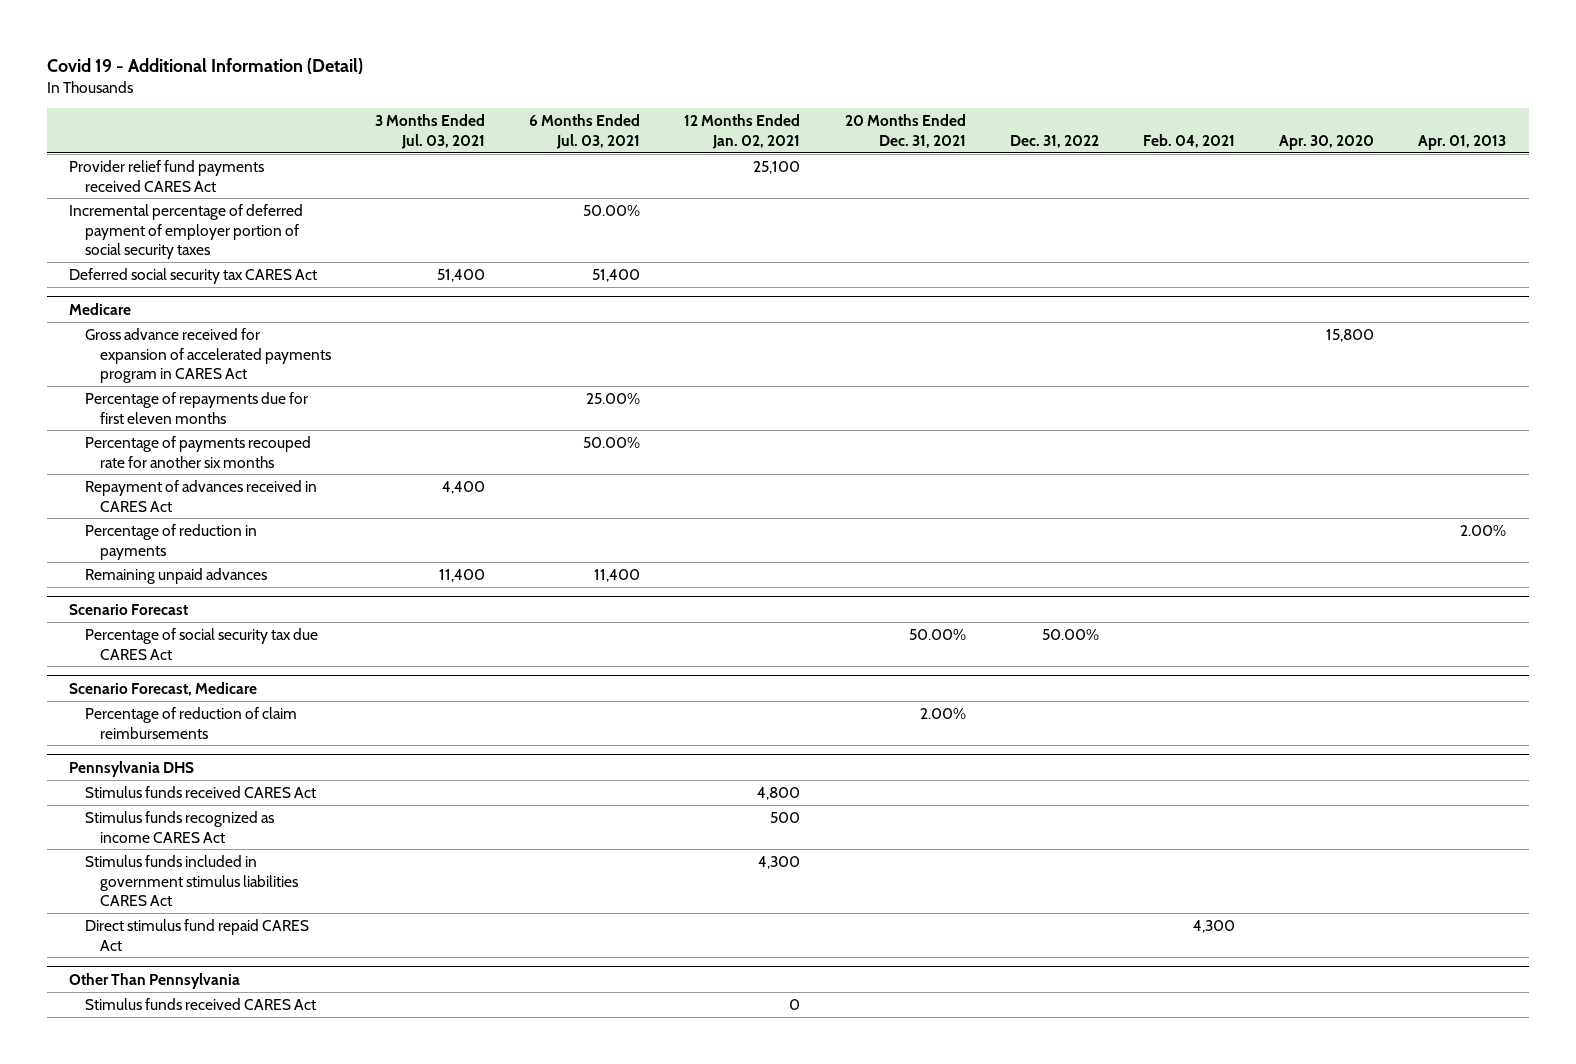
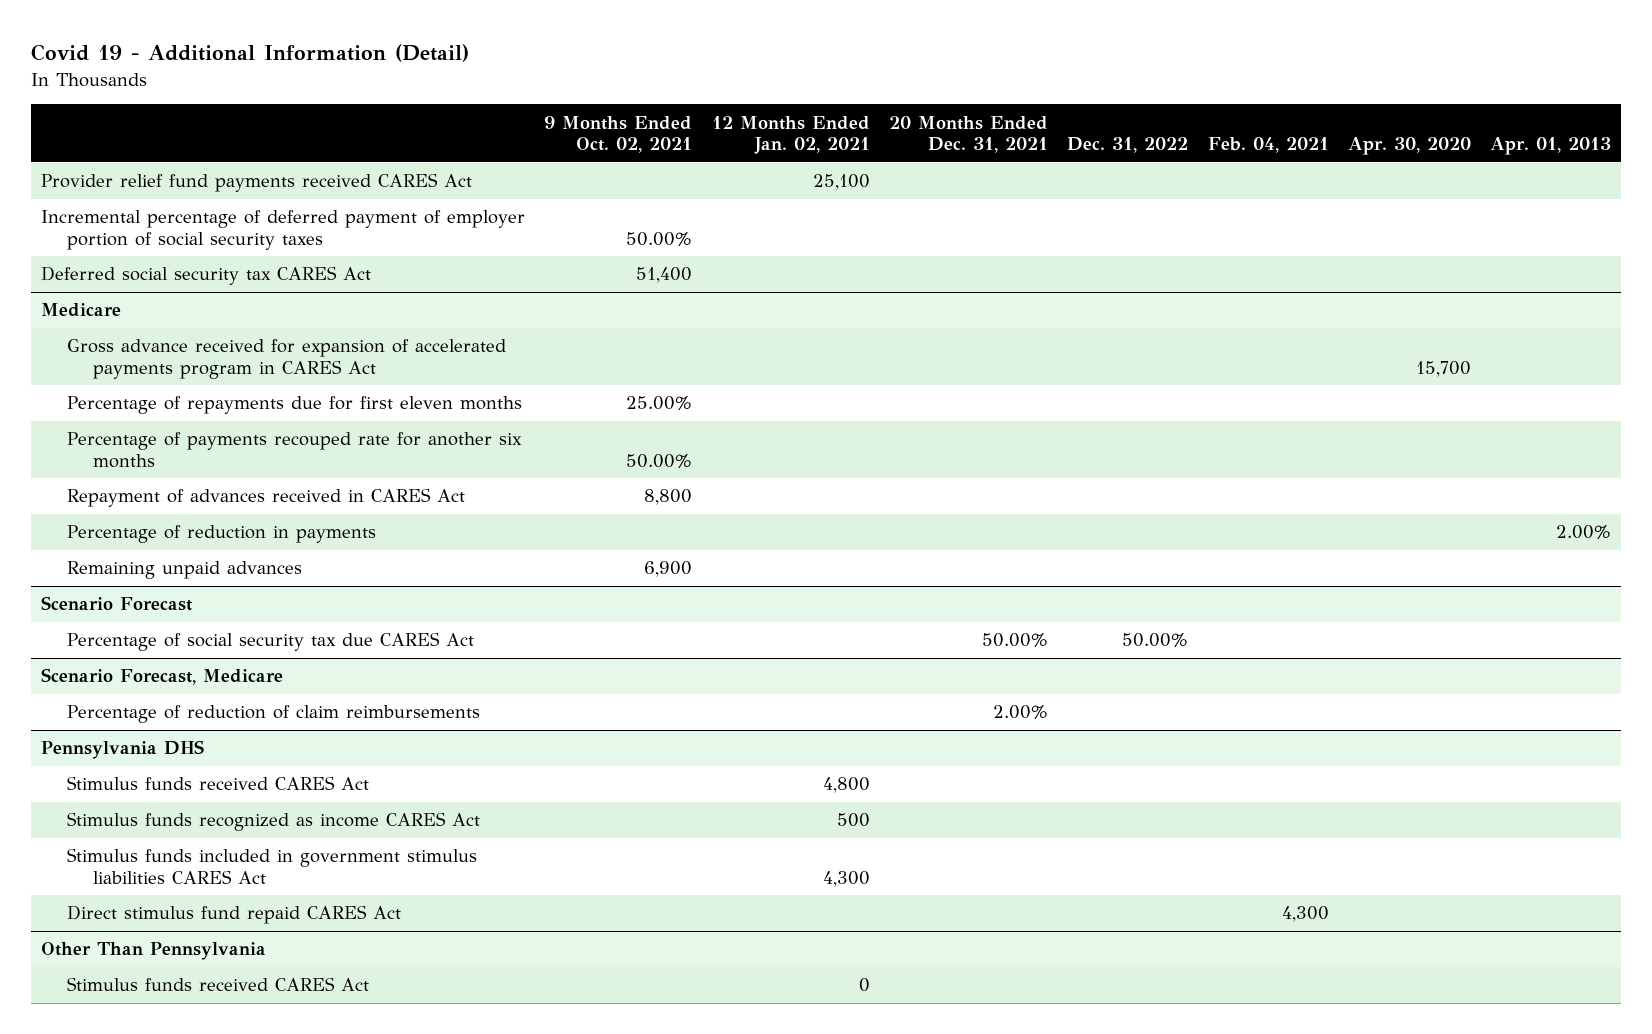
[374,114,485,150] 3 Months Ended Jul. 03, 2021 -> none
[529,114,641,150] 6 Months Ended Jul. 03, 2021 -> none
none -> [544,115,693,154] 9 Months Ended Oct. 02, 2021
[1326,328,1375,342] 15,800 -> [1415,360,1471,377] 15,700

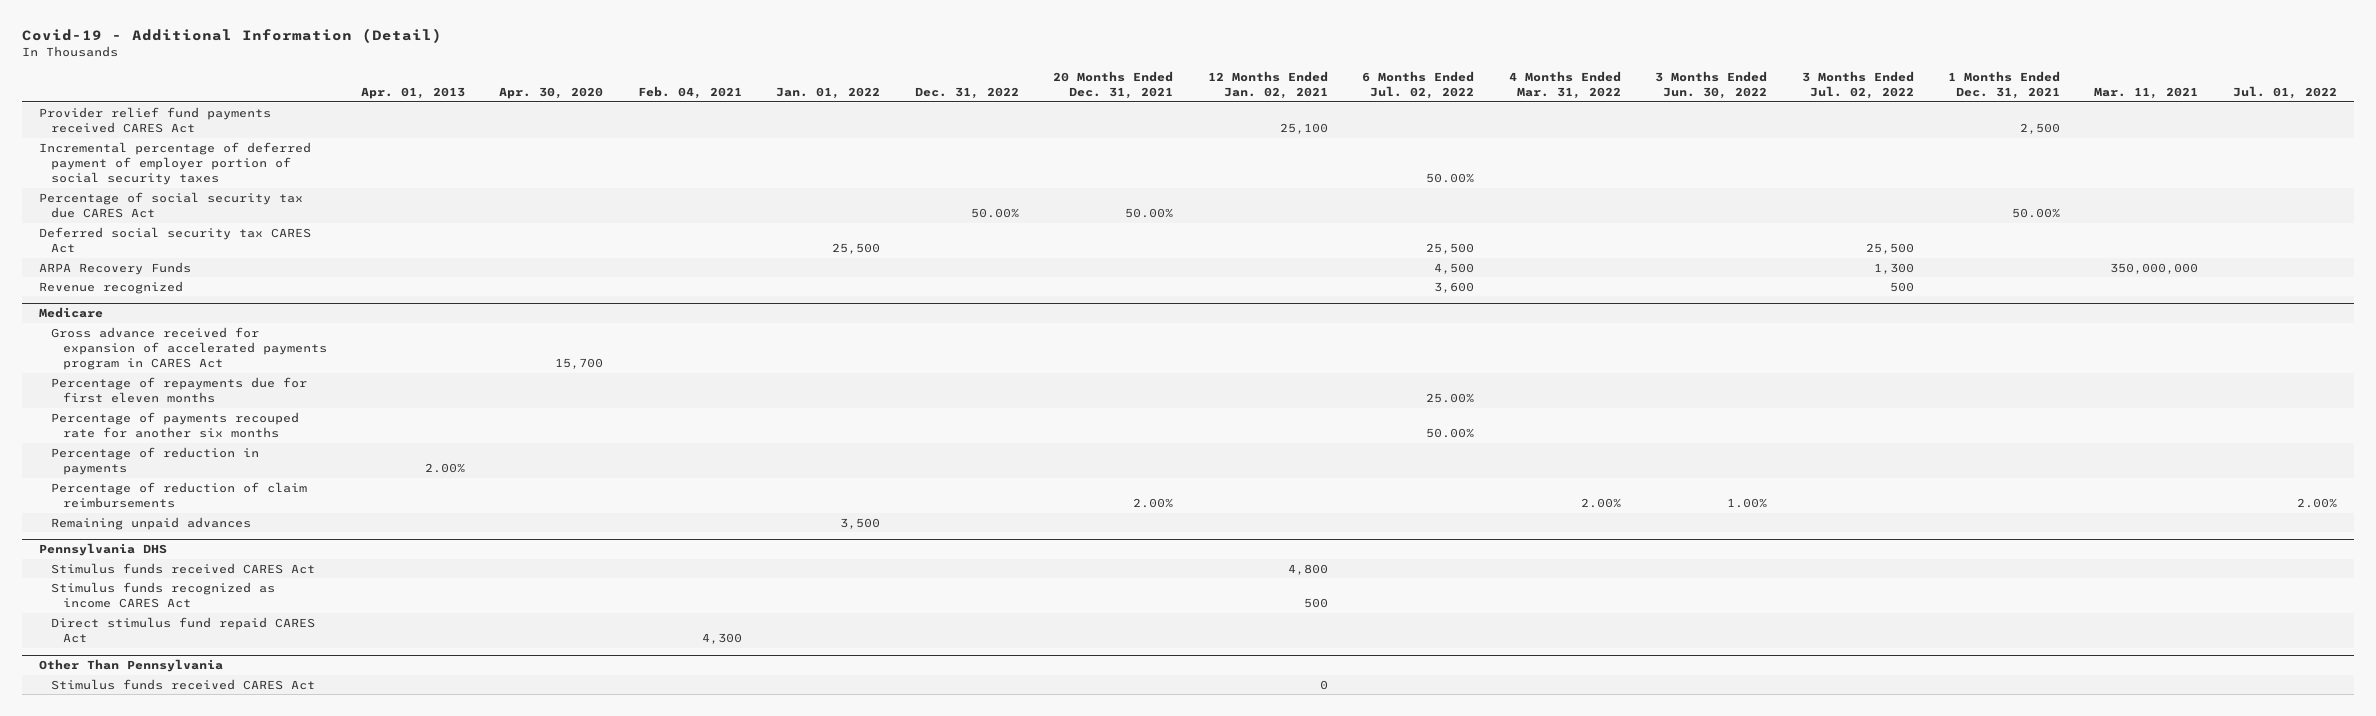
[31,44,470,63] Covid 19 - Additional Information (Detail) -> [21,27,442,43] Covid-19 - Additional Information (Detail)
[544,115,693,154] 9 Months Ended Oct. 02, 2021 -> none
none -> [776,87,881,100] Jan. 01, 2022
none -> [1362,71,1475,100] 6 Months Ended Jul. 02, 2022
none -> [1508,71,1621,100] 4 Months Ended Mar. 31, 2022
none -> [1655,71,1768,100] 3 Months Ended Jun. 30, 2022
none -> [1801,71,1914,100] 3 Months Ended Jul. 02, 2022
none -> [1947,71,2060,100] 1 Months Ended Dec. 31, 2021
none -> [2094,87,2199,100] Mar. 11, 2021
none -> [2232,86,2337,100] Jul. 01, 2022
none -> [38,191,303,218] Percentage of social security tax due CARES Act
none -> [38,261,191,275] ARPA Recovery Funds
none -> [38,280,183,294] Revenue recognized
[67,488,466,508] Repayment of advances received in CARES Act -> none
none -> [50,481,307,508] Percentage of reduction of claim reimbursements
[41,596,193,612] Scenario Forecast -> none
[67,632,475,652] Percentage of social security tax due CARES Act -> none
[41,668,284,686] Scenario Forecast, Medicare -> none
[67,705,481,724] Percentage of reduction of claim reimbursements -> none
[67,848,478,884] Stimulus funds included in government stimulus liabilities CARES Act -> none

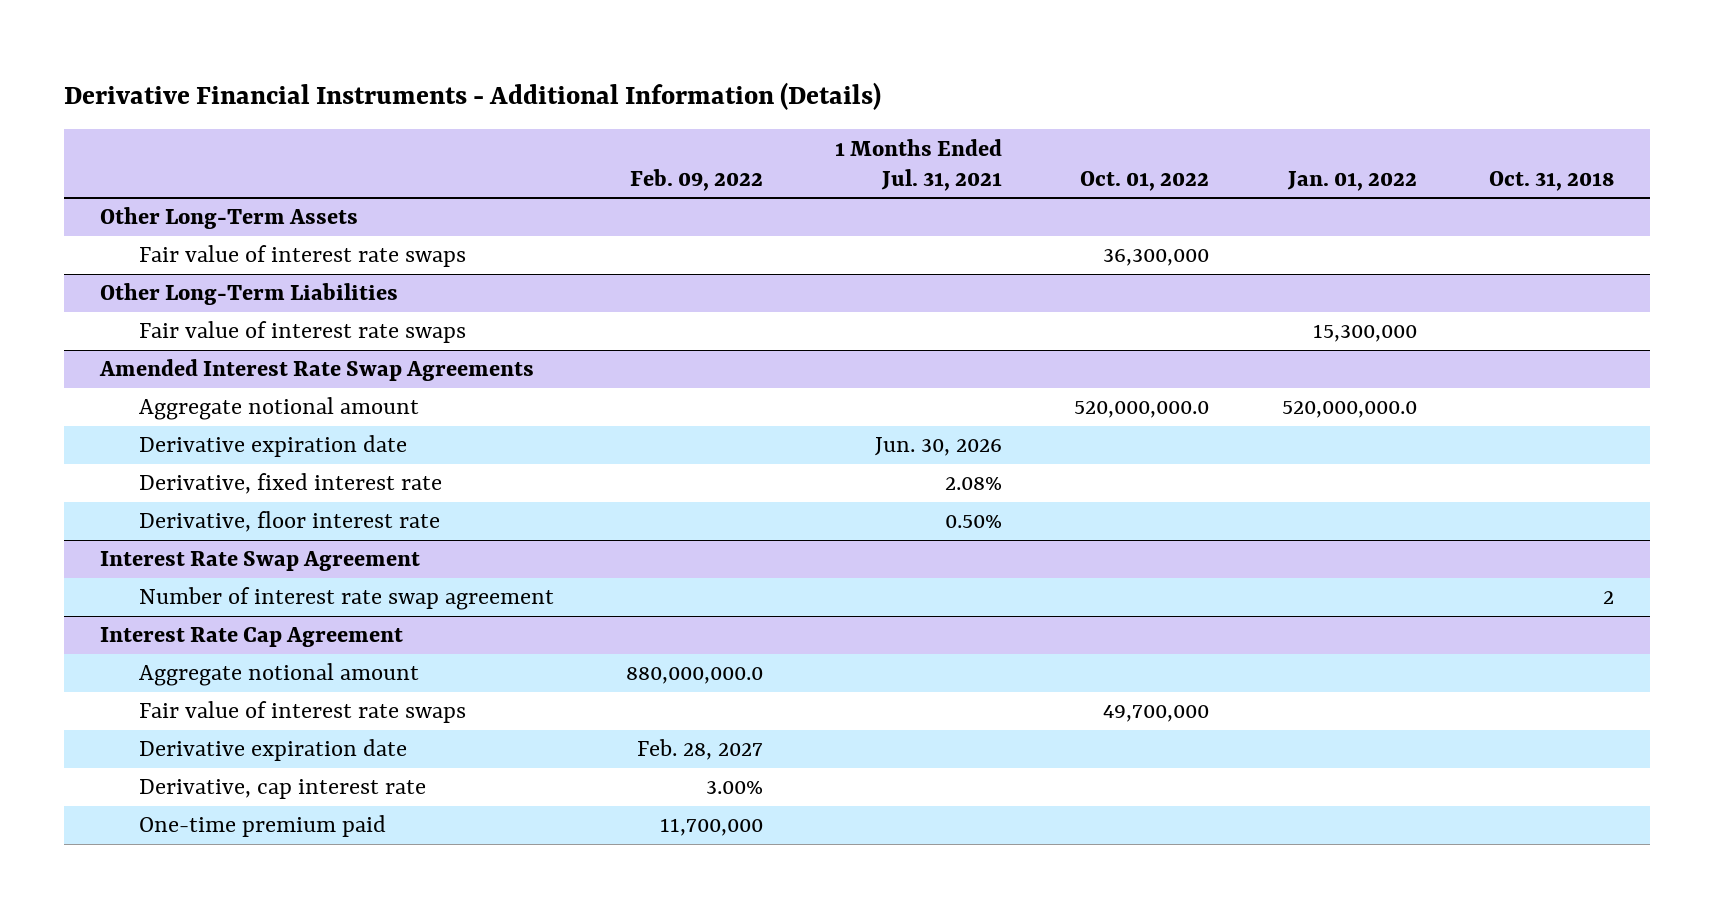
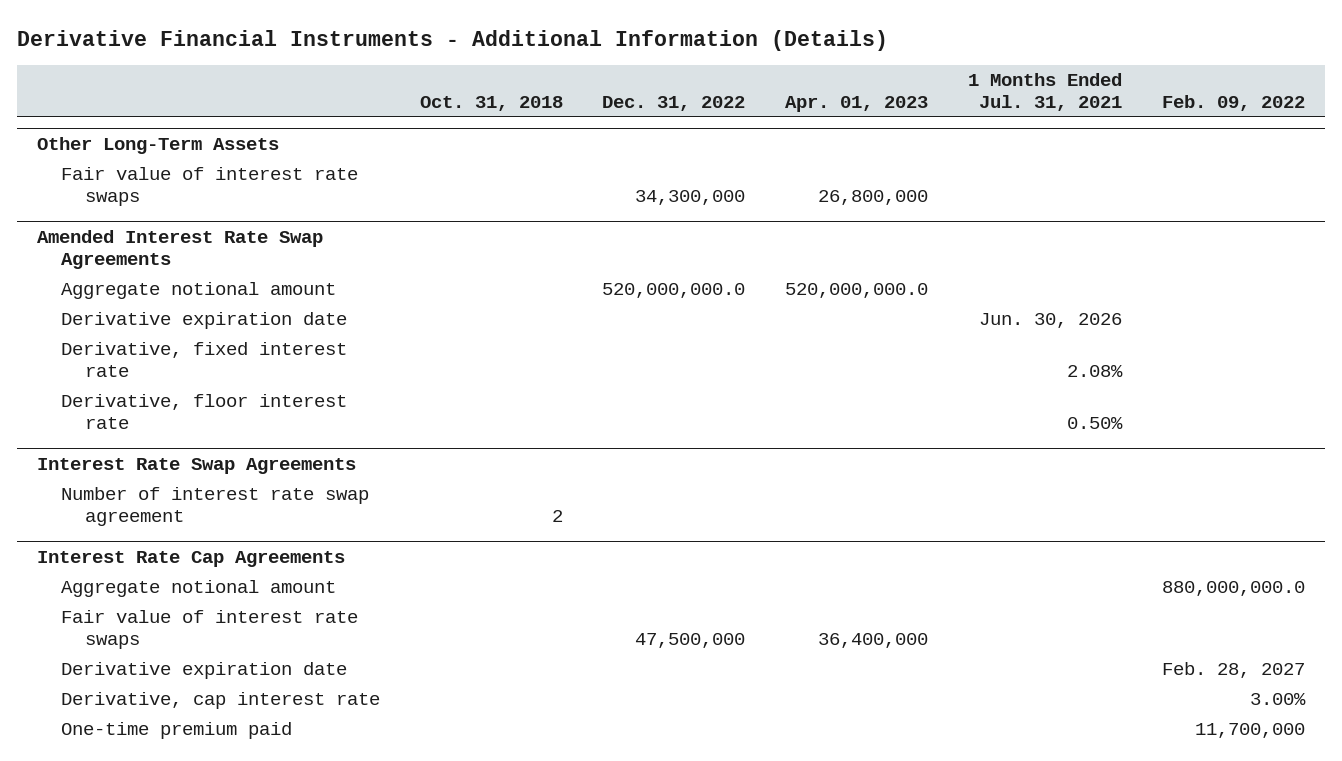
[1080,170,1210,191] Oct. 01, 2022 -> none
[1286,170,1417,191] Jan. 01, 2022 -> none
none -> [602,95,746,111] Dec. 31, 2022
none -> [785,95,929,112] Apr. 01, 2023
[99,283,398,306] Other Long-Term Liabilities -> none
[138,321,466,344] Fair value of interest rate swaps -> none
[99,551,420,572] Interest Rate Swap Agreement -> [36,458,356,475] Interest Rate Swap Agreements
[99,627,403,648] Interest Rate Cap Agreement -> [36,551,345,568] Interest Rate Cap Agreements

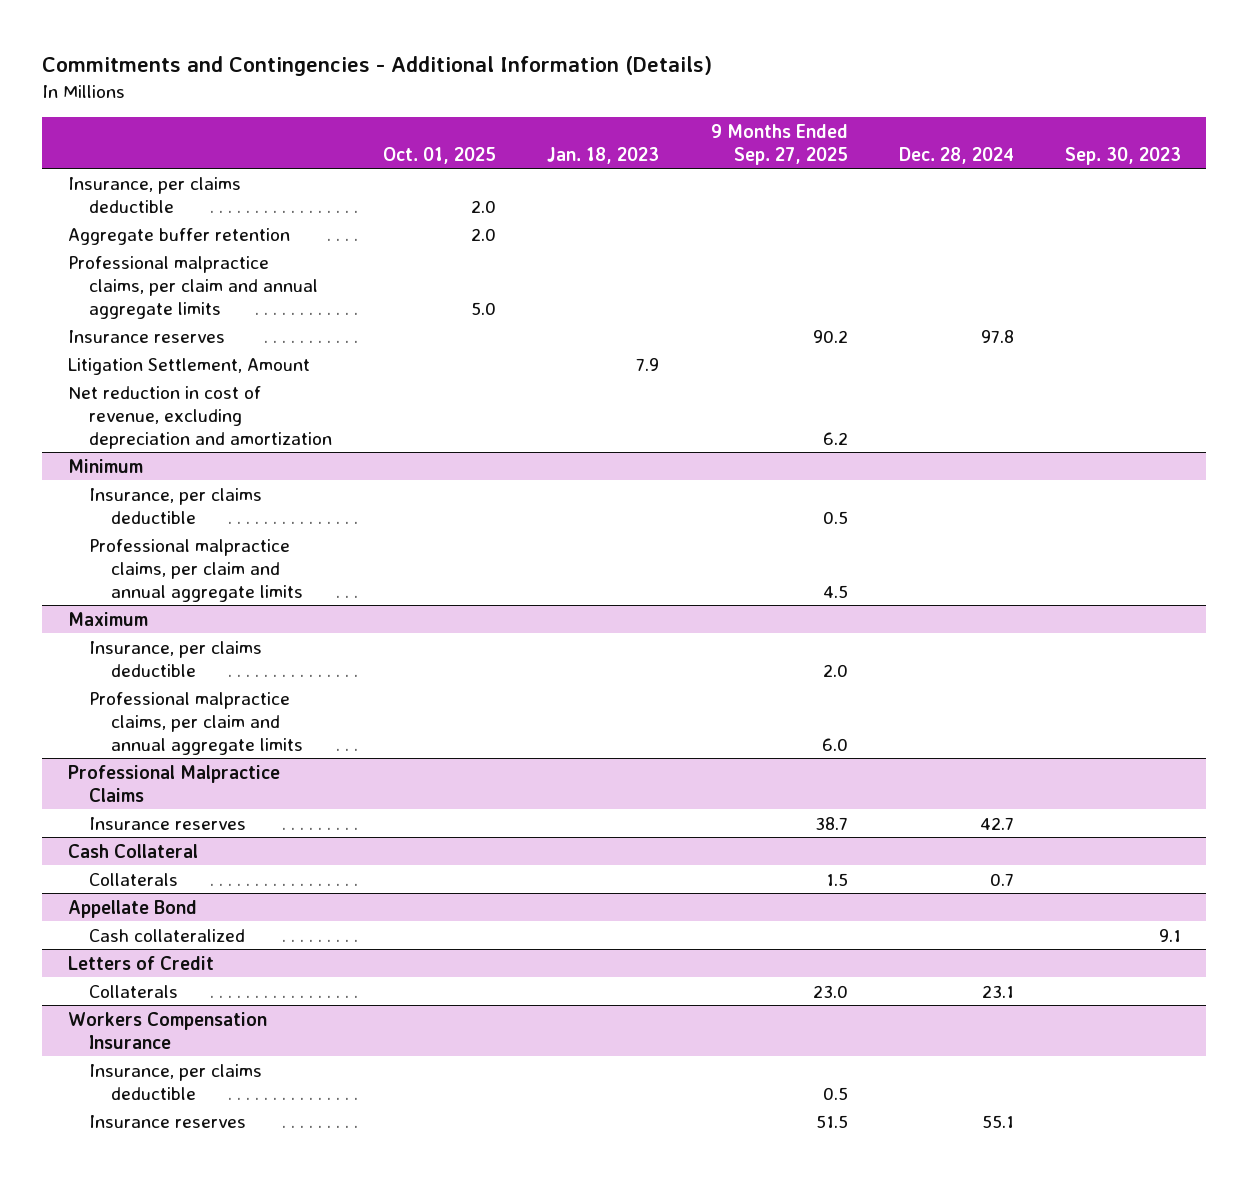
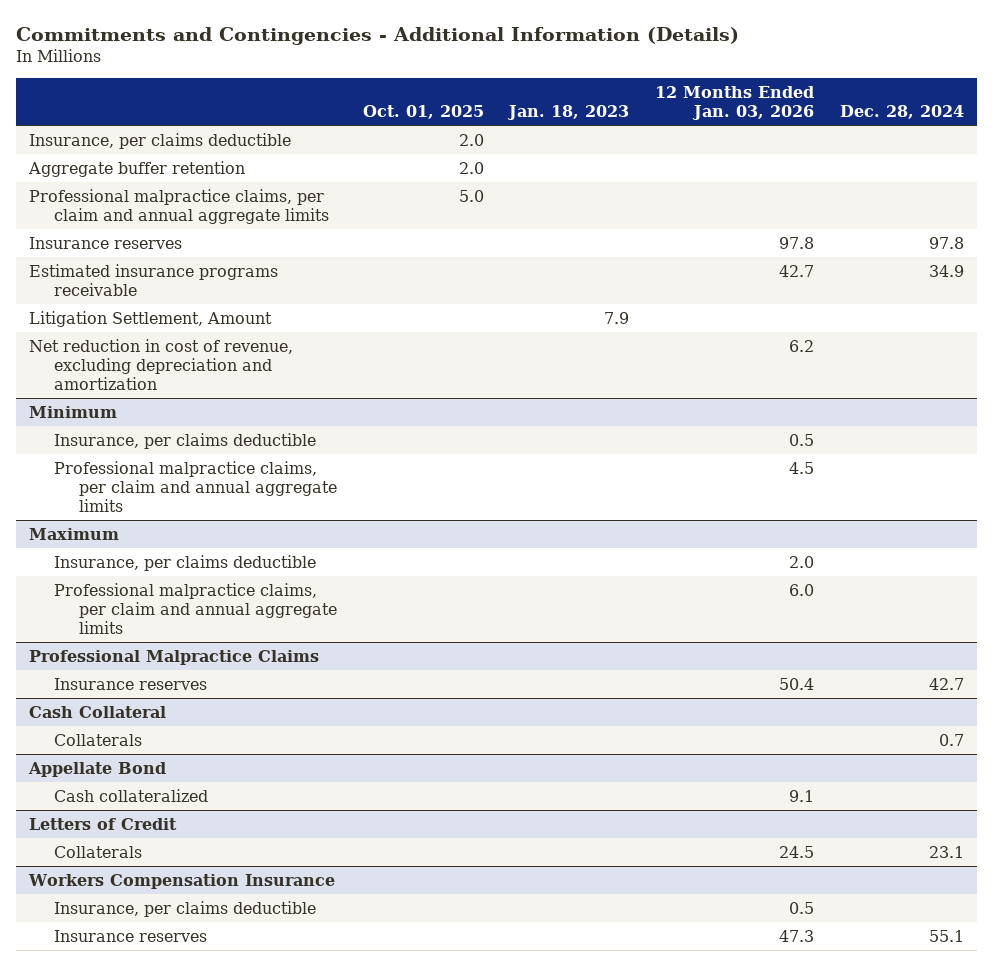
[710,123,848,165] 9 Months Ended Sep. 27, 2025 -> none
[1064,146,1181,165] Sep. 30, 2023 -> none
none -> [655,86,815,120] 12 Months Ended Jan. 03, 2026
none -> [28,263,278,296] Estimated insurance programs receivable

